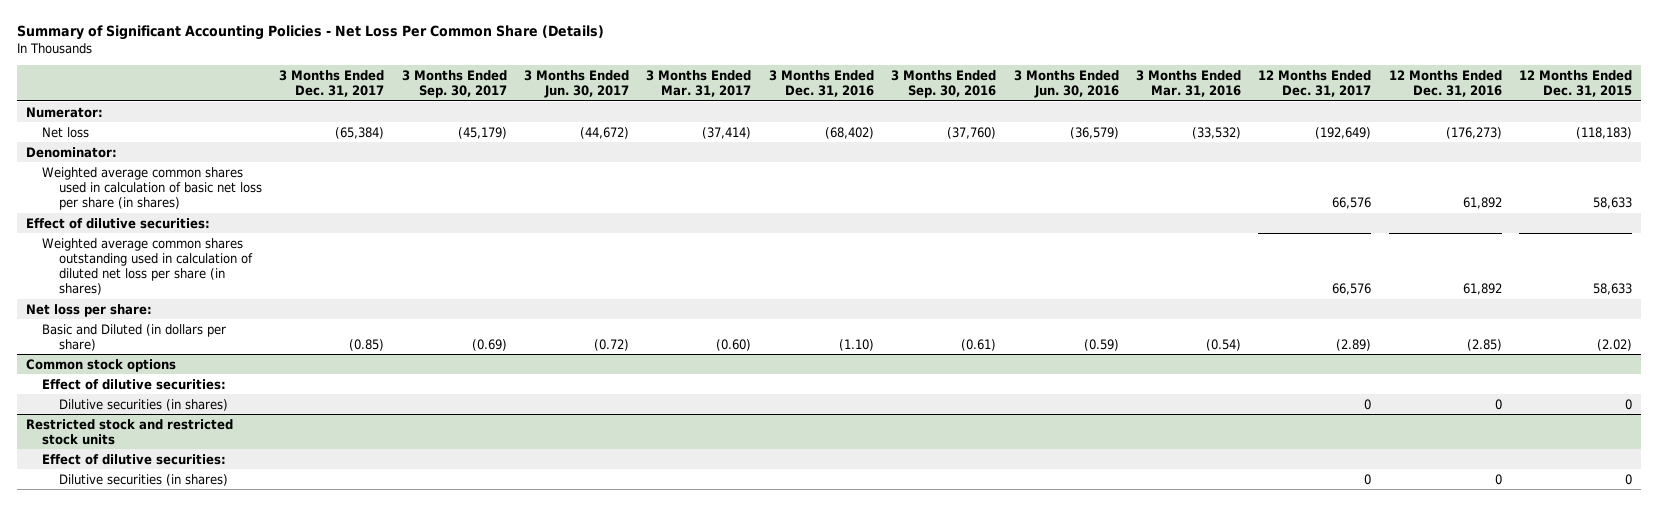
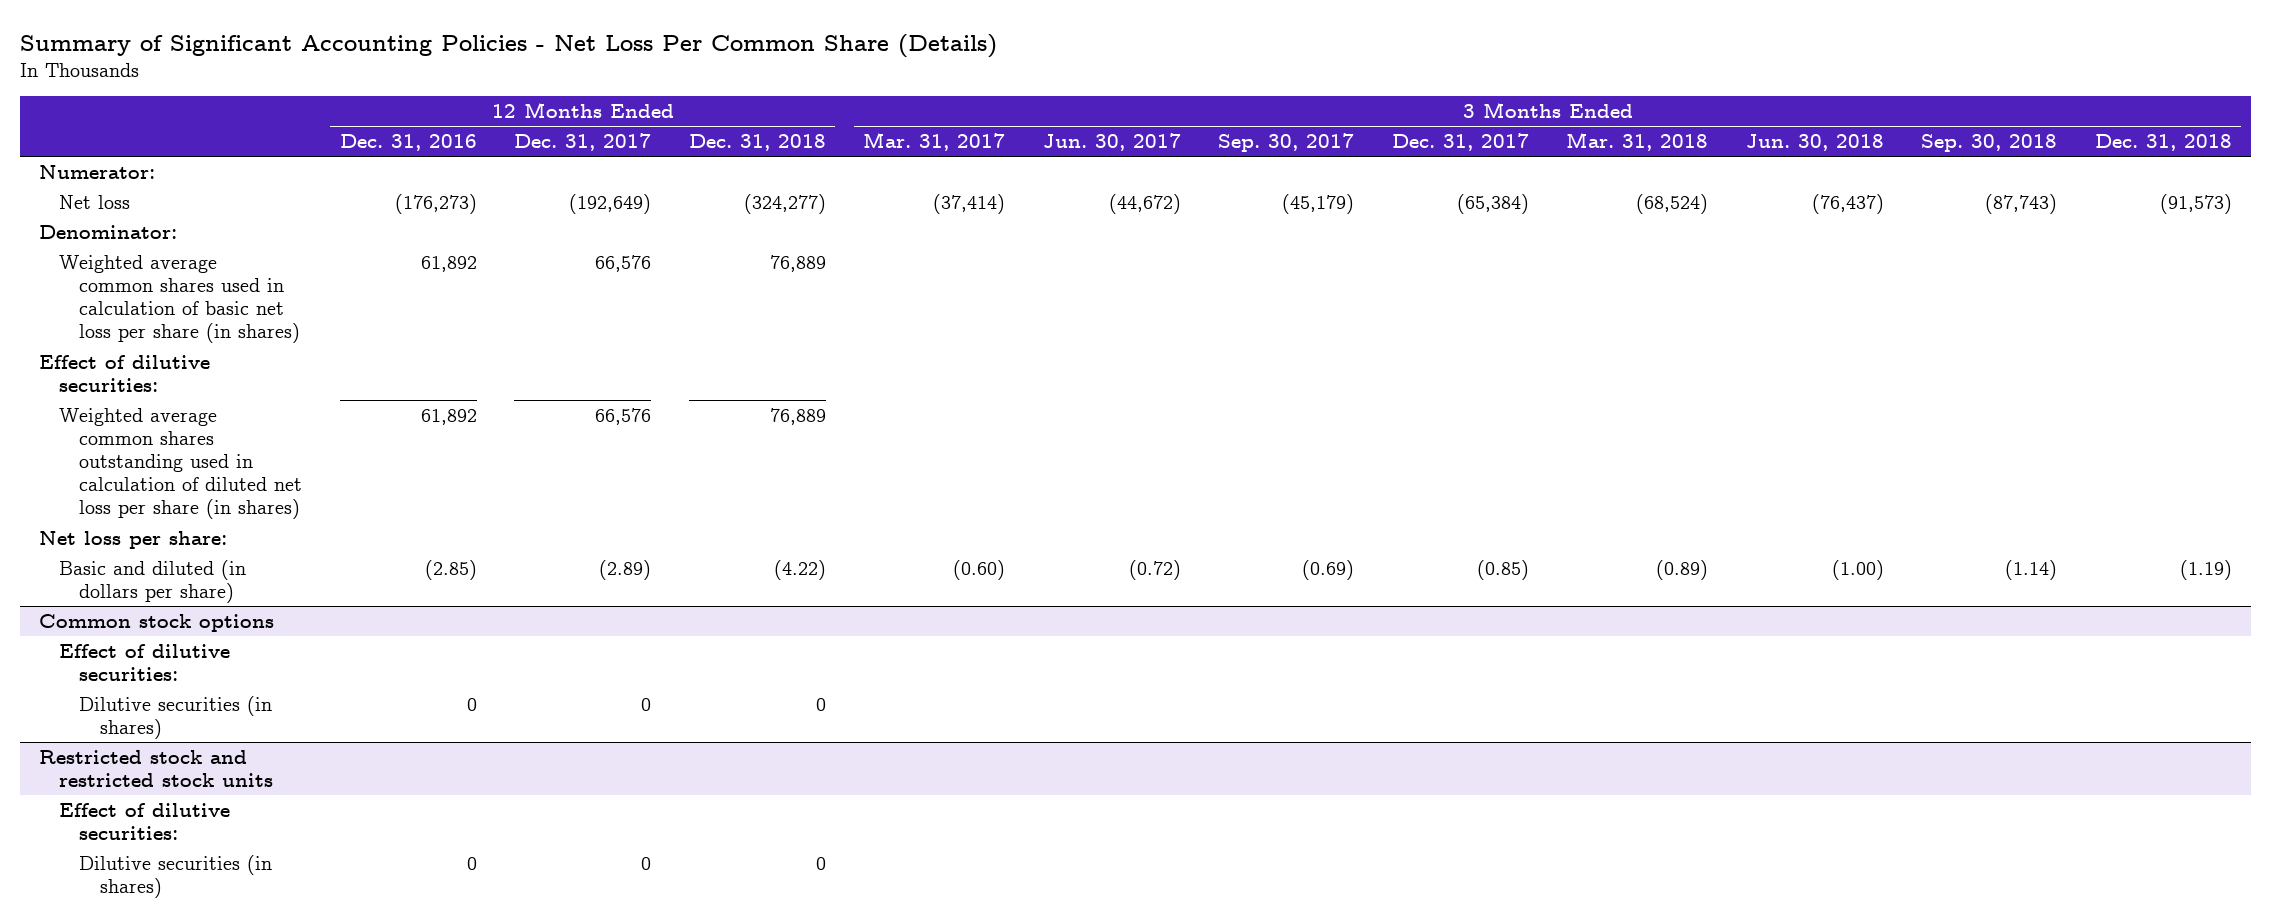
[768,69,874,98] 3 Months Ended Dec. 31, 2016 -> none
[891,69,997,99] 3 Months Ended Sep. 30, 2016 -> none
[1013,69,1119,99] 3 Months Ended Jun. 30, 2016 -> none
[1135,69,1241,98] 3 Months Ended Mar. 31, 2016 -> none
[1519,69,1633,98] 12 Months Ended Dec. 31, 2015 -> none
none -> [688,133,826,151] Dec. 31, 2018
none -> [1566,131,1709,151] Mar. 31, 2018
none -> [1745,133,1884,151] Jun. 30, 2018
none -> [1921,133,2058,152] Sep. 30, 2018
none -> [2094,133,2232,151] Dec. 31, 2018
[42,323,227,351] Basic and Diluted (in dollars per share) -> [59,559,247,603] Basic and diluted (in dollars per share)

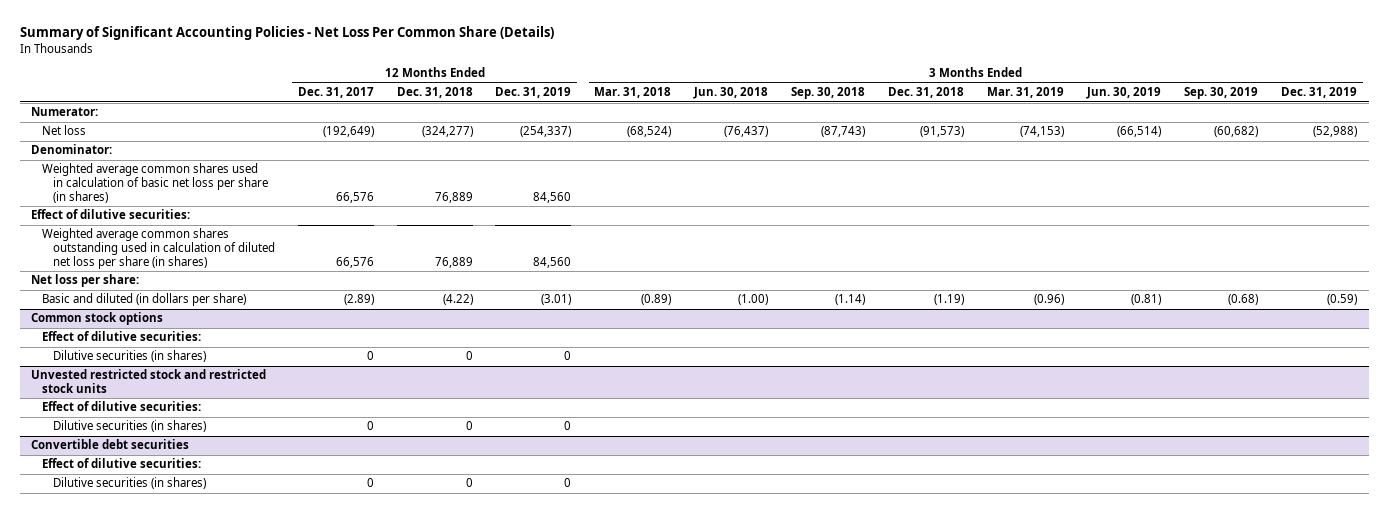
[339,133,477,151] Dec. 31, 2016 -> none
[863,131,1006,151] Mar. 31, 2017 -> none
[1042,132,1181,151] Jun. 30, 2017 -> none
[1218,132,1355,152] Sep. 30, 2017 -> none
[1391,132,1529,151] Dec. 31, 2017 -> none
none -> [495,87,572,99] Dec. 31, 2019
none -> [987,87,1065,99] Mar. 31, 2019
none -> [1086,87,1162,100] Jun. 30, 2019
none -> [1184,87,1259,100] Sep. 30, 2019
none -> [1281,87,1358,99] Dec. 31, 2019
[39,749,274,787] Restricted stock and restricted stock units -> [31,369,267,394] Unvested restricted stock and restricted stock units
none -> [31,439,190,450] Convertible debt securities
none -> [41,458,201,469] Effect of dilutive securities:
none -> [52,477,206,490] Dilutive securities (in shares)

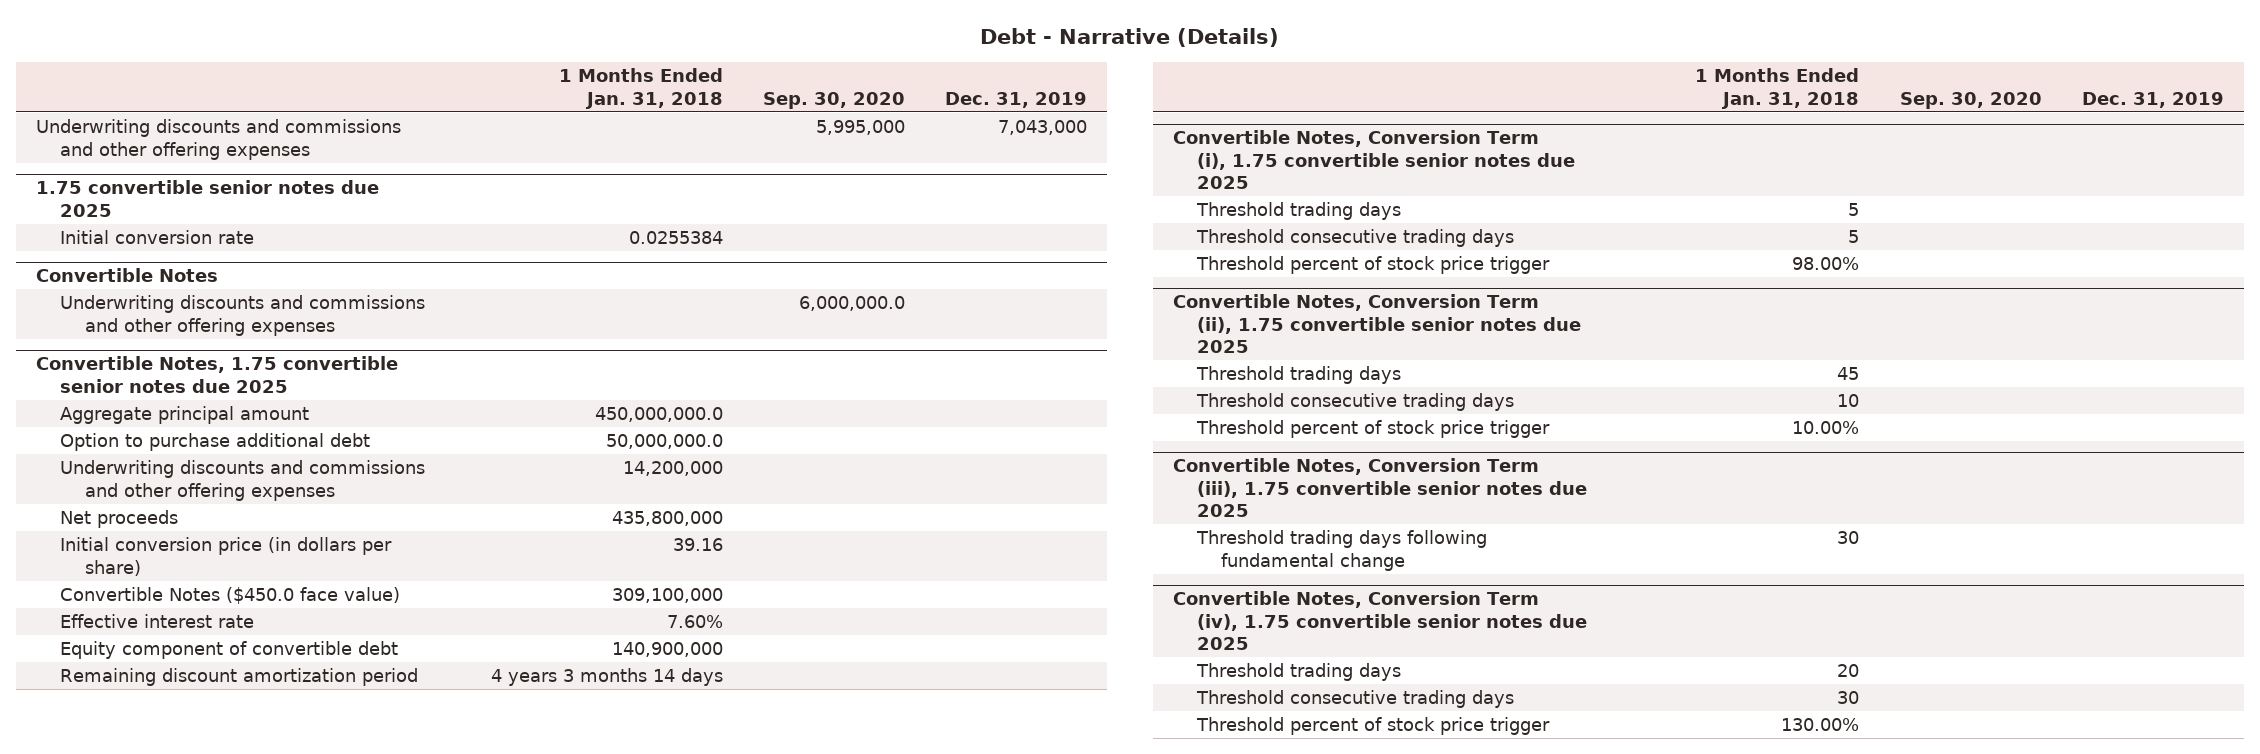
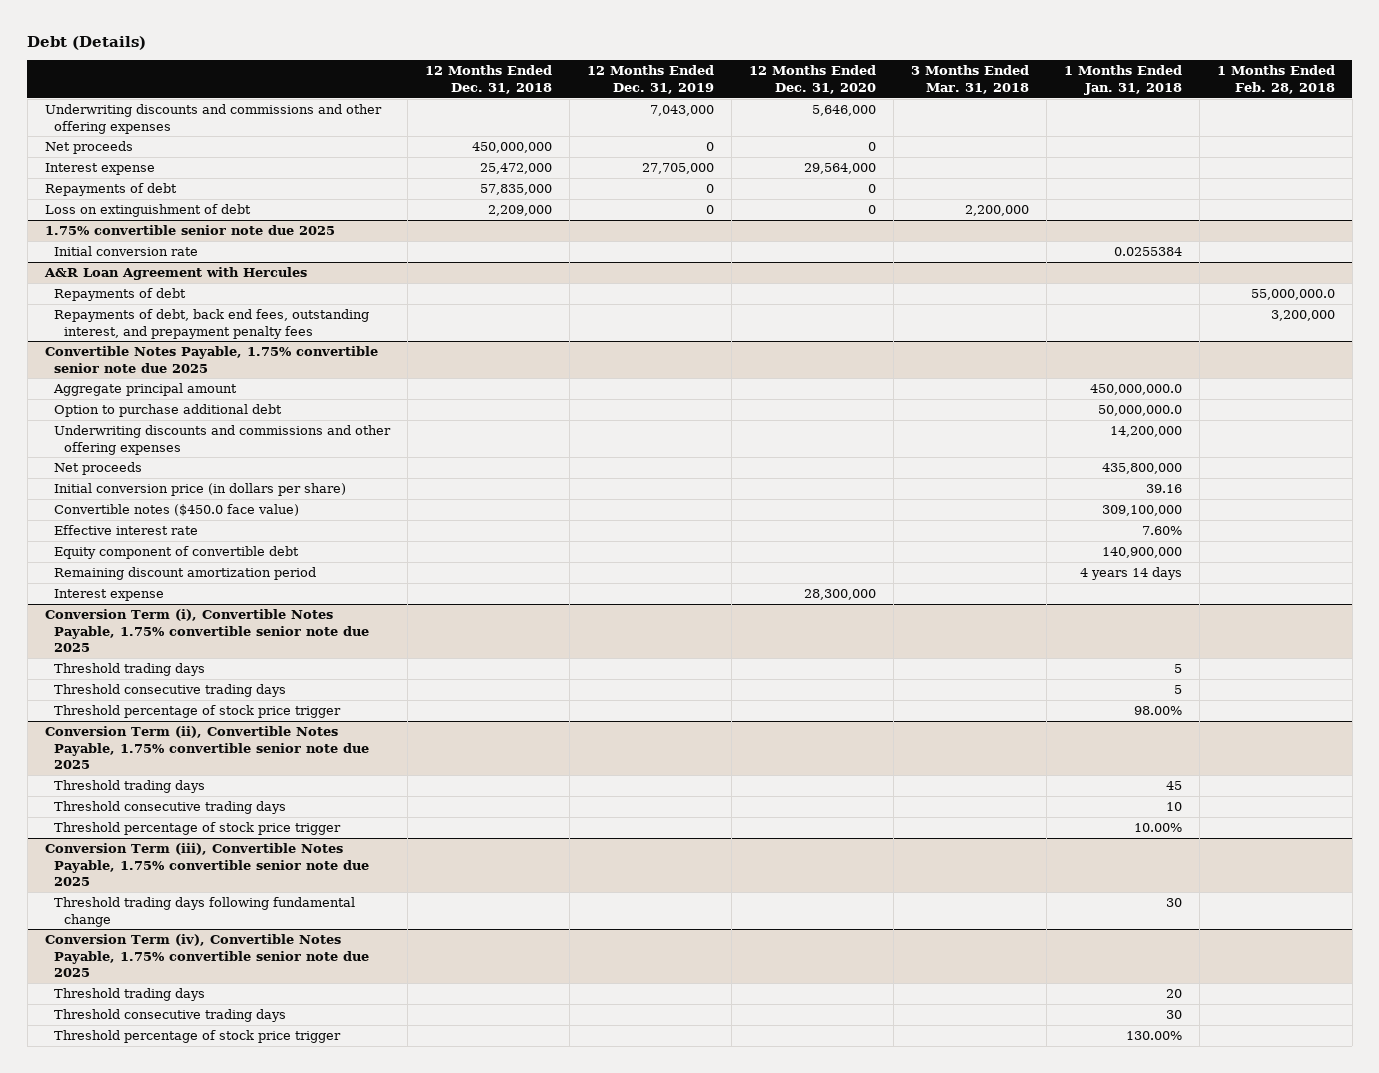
[979,27,1279,47] Debt - Narrative (Details) -> [27,36,147,51] Debt (Details)
[762,91,905,109] Sep. 30, 2020 -> none
[945,91,1088,108] Dec. 31, 2019 -> none
none -> [425,65,553,94] 12 Months Ended Dec. 31, 2018
none -> [586,65,714,94] 12 Months Ended Dec. 31, 2019
none -> [748,65,876,94] 12 Months Ended Dec. 31, 2020
none -> [910,65,1029,94] 3 Months Ended Mar. 31, 2018
none -> [1216,65,1335,94] 1 Months Ended Feb. 28, 2018
none -> [44,141,133,155] Net proceeds
none -> [44,163,155,176] Interest expense
none -> [44,183,177,197] Repayments of debt
none -> [44,204,251,218] Loss on extinguishment of debt
[35,180,379,217] 1.75 convertible senior notes due 2025 -> [44,225,335,236] 1.75% convertible senior note due 2025
[35,268,218,283] Convertible Notes -> none
[60,295,426,336] Underwriting discounts and commissions and other offering expenses -> none
none -> [43,267,307,281] A&R Loan Agreement with Hercules
none -> [54,288,187,302] Repayments of debt
none -> [54,309,370,339] Repayments of debt, back end fees, outstanding interest, and prepayment penalty fees
[35,356,398,393] Convertible Notes, 1.75 convertible senior notes due 2025 -> [44,346,378,373] Convertible Notes Payable, 1.75% convertible senior note due 2025
[60,587,401,605] Convertible Notes ($450.0 face value) -> [54,504,300,517] Convertible notes ($450.0 face value)
[490,668,723,687] 4 years 3 months 14 days -> [1079,567,1182,581] 4 years 14 days
none -> [54,589,165,602] Interest expense
[1172,130,1576,190] Convertible Notes, Conversion Term (i), 1.75 convertible senior notes due 2025 -> [44,609,370,653] Conversion Term (i), Convertible Notes Payable, 1.75% convertible senior note due 2025
[1196,256,1551,275] Threshold percent of stock price trigger -> [54,705,342,719] Threshold percentage of stock price trigger
[1172,294,1582,354] Convertible Notes, Conversion Term (ii), 1.75 convertible senior notes due 2025 -> [44,726,370,770] Conversion Term (ii), Convertible Notes Payable, 1.75% convertible senior note due 2025
[1196,420,1551,439] Threshold percent of stock price trigger -> [54,822,342,836] Threshold percentage of stock price trigger
[1172,458,1588,518] Convertible Notes, Conversion Term (iii), 1.75 convertible senior notes due 2025 -> [44,843,370,887] Conversion Term (iii), Convertible Notes Payable, 1.75% convertible senior note due 2025
[1172,591,1588,651] Convertible Notes, Conversion Term (iv), 1.75 convertible senior notes due 2025 -> [44,934,370,978] Conversion Term (iv), Convertible Notes Payable, 1.75% convertible senior note due 2025
[1196,717,1551,736] Threshold percent of stock price trigger -> [54,1030,342,1044] Threshold percentage of stock price trigger

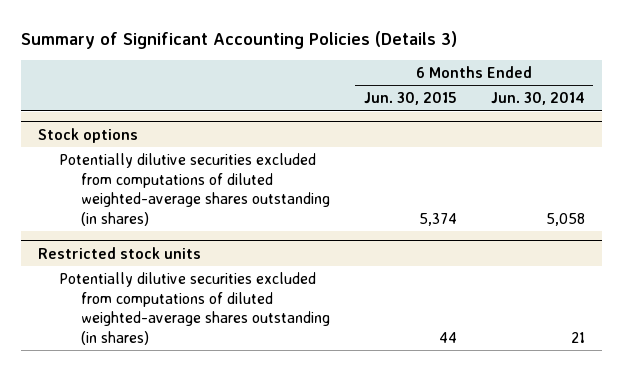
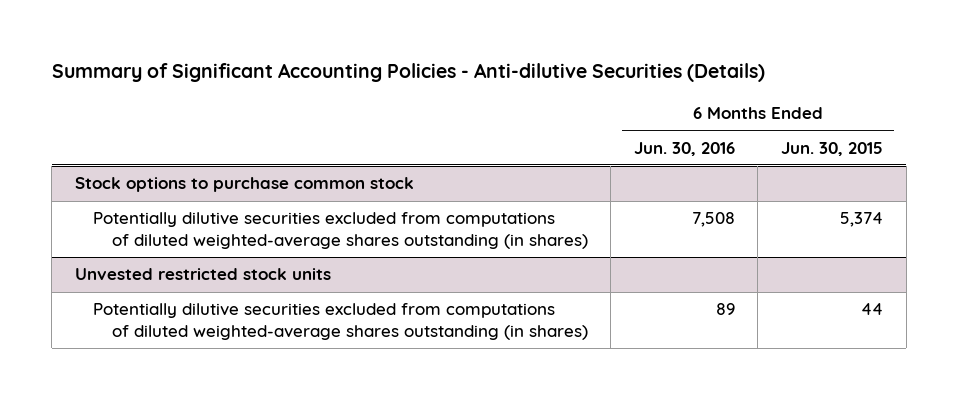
[21,30,458,49] Summary of Significant Accounting Policies (Details 3) -> [51,63,765,83] Summary of Significant Accounting Policies - Anti-dilutive Securities (Details)
[490,92,585,106] Jun. 30, 2014 -> none
none -> [633,141,735,156] Jun. 30, 2016
[38,127,139,143] Stock options -> [74,177,414,193] Stock options to purchase common stock
[38,246,202,259] Restricted stock units -> [74,268,331,281] Unvested restricted stock units

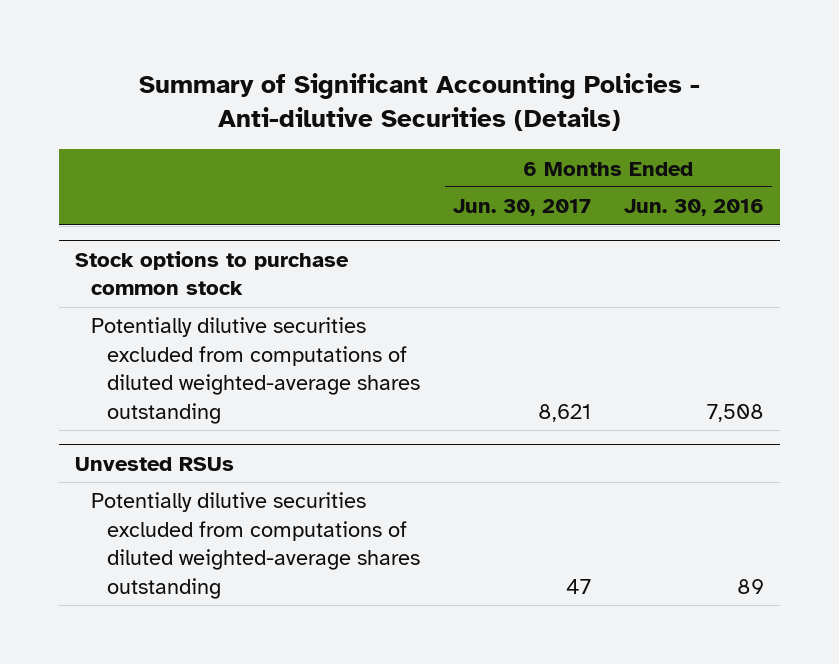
[780,141,883,156] Jun. 30, 2015 -> none
none -> [452,199,591,217] Jun. 30, 2017
[93,212,588,250] Potentially dilutive securities excluded from computations of diluted weighted-average shares outstanding (in shares) -> [91,317,421,424] Potentially dilutive securities excluded from computations of diluted weighted-average shares outstanding
[74,268,331,281] Unvested restricted stock units -> [75,456,235,471] Unvested RSUs
[93,303,588,341] Potentially dilutive securities excluded from computations of diluted weighted-average shares outstanding (in shares) -> [91,492,421,599] Potentially dilutive securities excluded from computations of diluted weighted-average shares outstanding

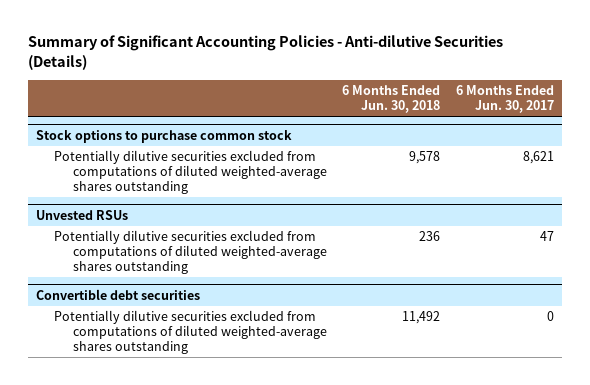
[623,199,764,217] Jun. 30, 2016 -> none
none -> [342,85,441,114] 6 Months Ended Jun. 30, 2018
none -> [35,288,200,300] Convertible debt securities
none -> [54,310,327,355] Potentially dilutive securities excluded from computations of diluted weighted-average shares outstanding

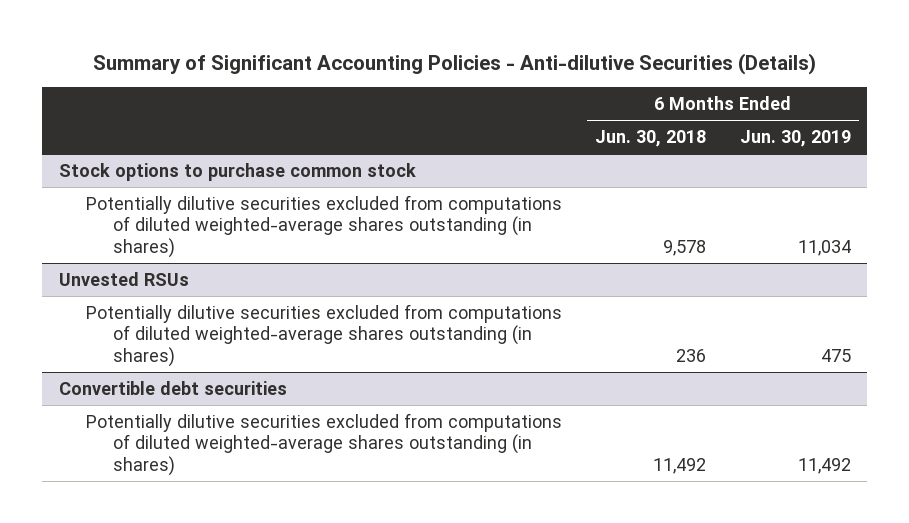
[456,85,555,114] 6 Months Ended Jun. 30, 2017 -> none
none -> [739,130,851,148] Jun. 30, 2019
[54,150,327,195] Potentially dilutive securities excluded from computations of diluted weighted-average shares outstanding -> [85,194,562,259] Potentially dilutive securities excluded from computations of diluted weighted-average shares outstanding (in shares)
[54,230,327,275] Potentially dilutive securities excluded from computations of diluted weighted-average shares outstanding -> [85,303,562,368] Potentially dilutive securities excluded from computations of diluted weighted-average shares outstanding (in shares)
[54,310,327,355] Potentially dilutive securities excluded from computations of diluted weighted-average shares outstanding -> [85,412,562,477] Potentially dilutive securities excluded from computations of diluted weighted-average shares outstanding (in shares)

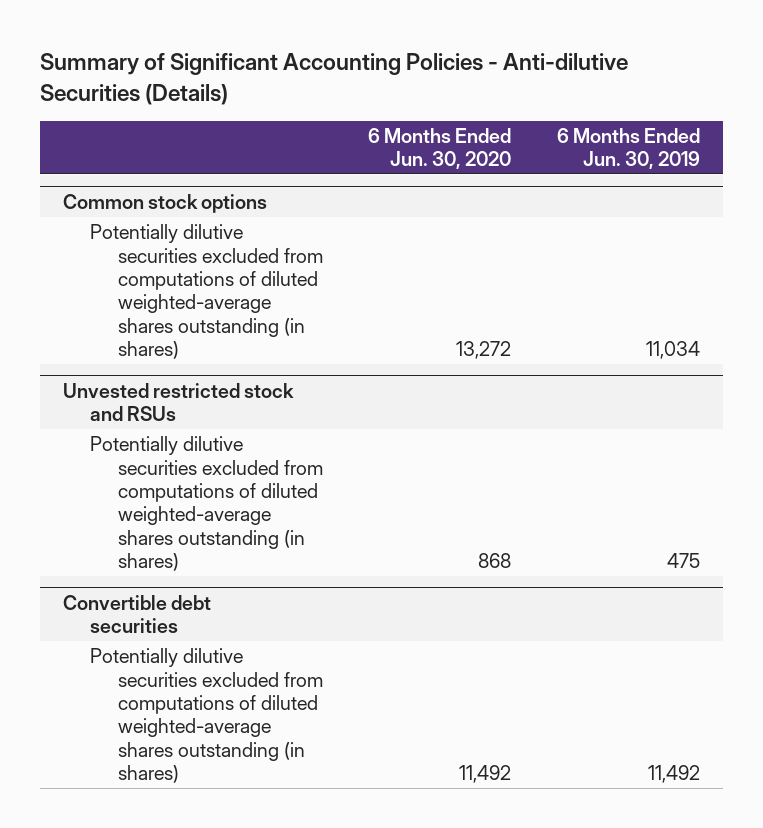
[595,130,707,148] Jun. 30, 2018 -> none
none -> [368,127,512,170] 6 Months Ended Jun. 30, 2020
[58,162,416,181] Stock options to purchase common stock -> [62,193,267,213] Common stock options
[58,271,189,286] Unvested RSUs -> [62,382,294,422] Unvested restricted stock and RSUs

